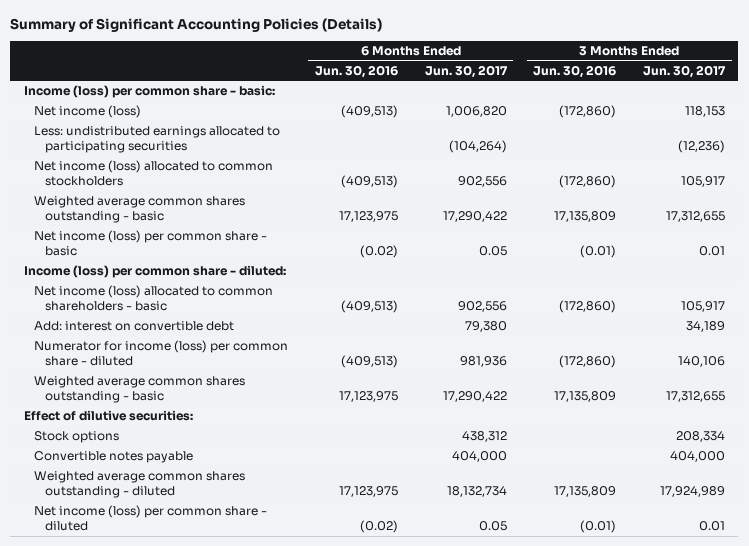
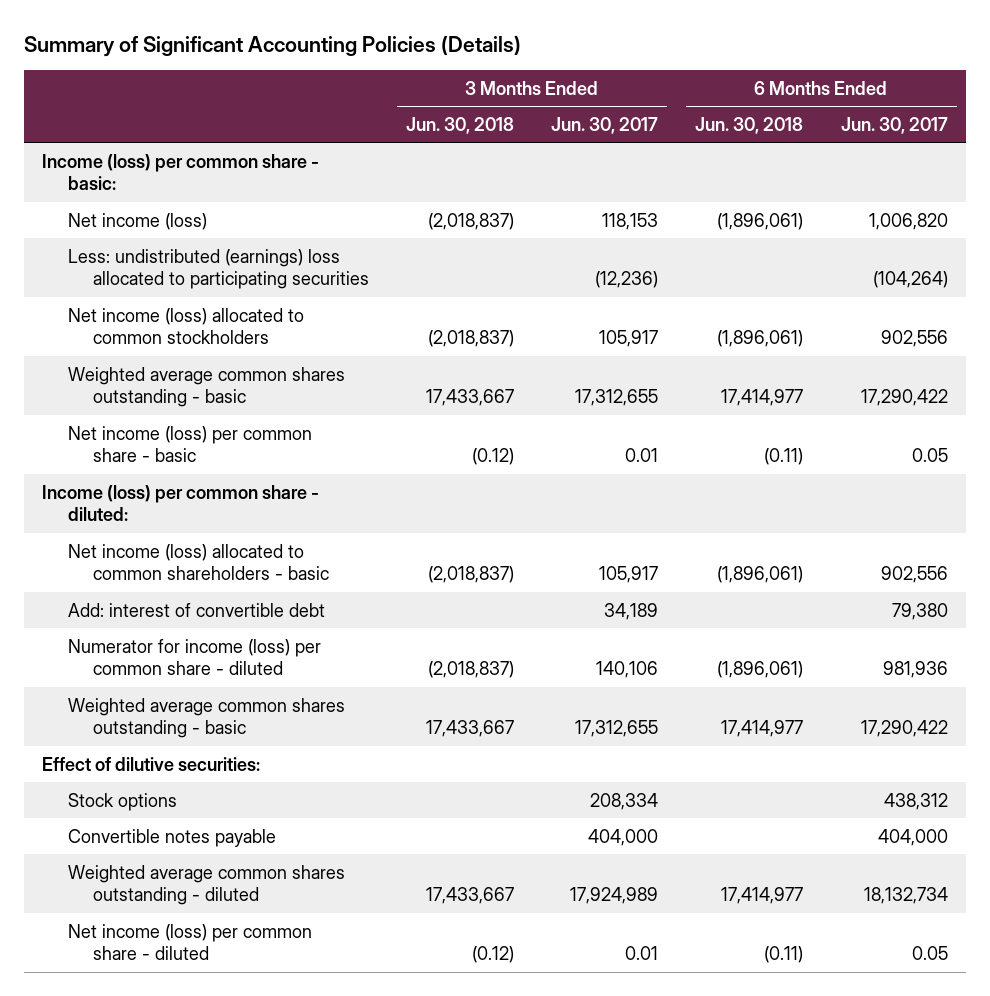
[314,64,398,78] Jun. 30, 2016 -> none
[533,64,617,78] Jun. 30, 2016 -> none
none -> [406,116,515,134] Jun. 30, 2018
none -> [695,116,804,134] Jun. 30, 2018
[34,126,281,154] Less: undistributed earnings allocated to participating securities -> [67,248,369,290] Less: undistributed (earnings) loss allocated to participating securities
[34,321,235,332] Add: interest on convertible debt -> [67,602,325,617] Add: interest of convertible debt

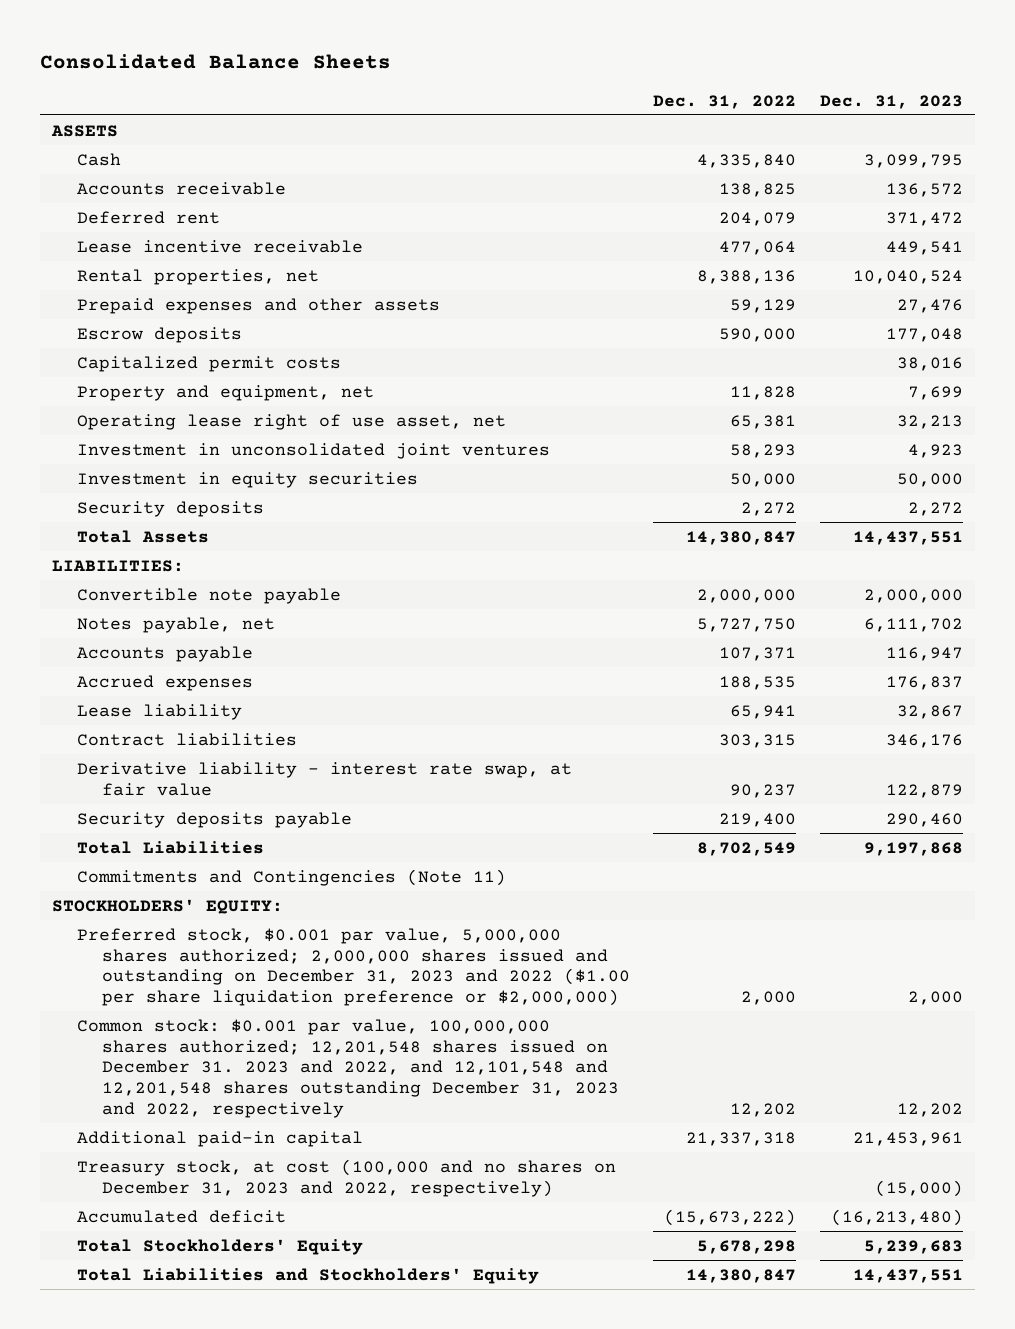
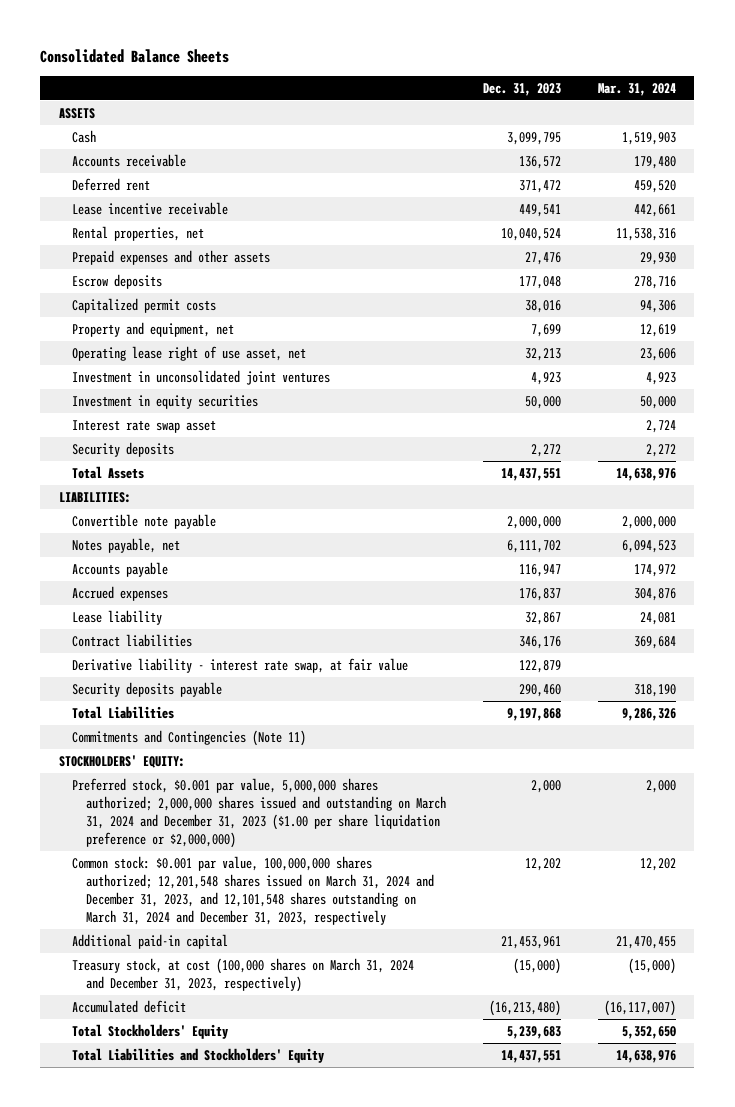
[653,94,797,109] Dec. 31, 2022 -> none
none -> [597,82,676,96] Mar. 31, 2024
none -> [72,419,217,433] Interest rate swap asset
[76,927,630,1007] Preferred stock, $0.001 par value, 5,000,000 shares authorized; 2,000,000 shares issued and outstanding on December 31, 2023 and 2022 ($1.00 per share liquidation preference or $2,000,000) -> [72,777,446,848] Preferred stock, $0.001 par value, 5,000,000 shares authorized; 2,000,000 shares issued and outstanding on March 31, 2024 and December 31, 2023 ($1.00 per share liquidation preference or $2,000,000)
[76,1018,619,1119] Common stock: $0.001 par value, 100,000,000 shares authorized; 12,201,548 shares issued on December 31. 2023 and 2022, and 12,101,548 and 12,201,548 shares outstanding December 31, 2023 and 2022, respectively -> [72,855,434,925] Common stock: $0.001 par value, 100,000,000 shares authorized; 12,201,548 shares issued on March 31, 2024 and December 31, 2023, and 12,101,548 shares outstanding on March 31, 2024 and December 31, 2023, respectively
[76,1158,616,1197] Treasury stock, at cost (100,000 and no shares on December 31, 2023 and 2022, respectively) -> [72,957,415,992] Treasury stock, at cost (100,000 shares on March 31, 2024 and December 31, 2023, respectively)

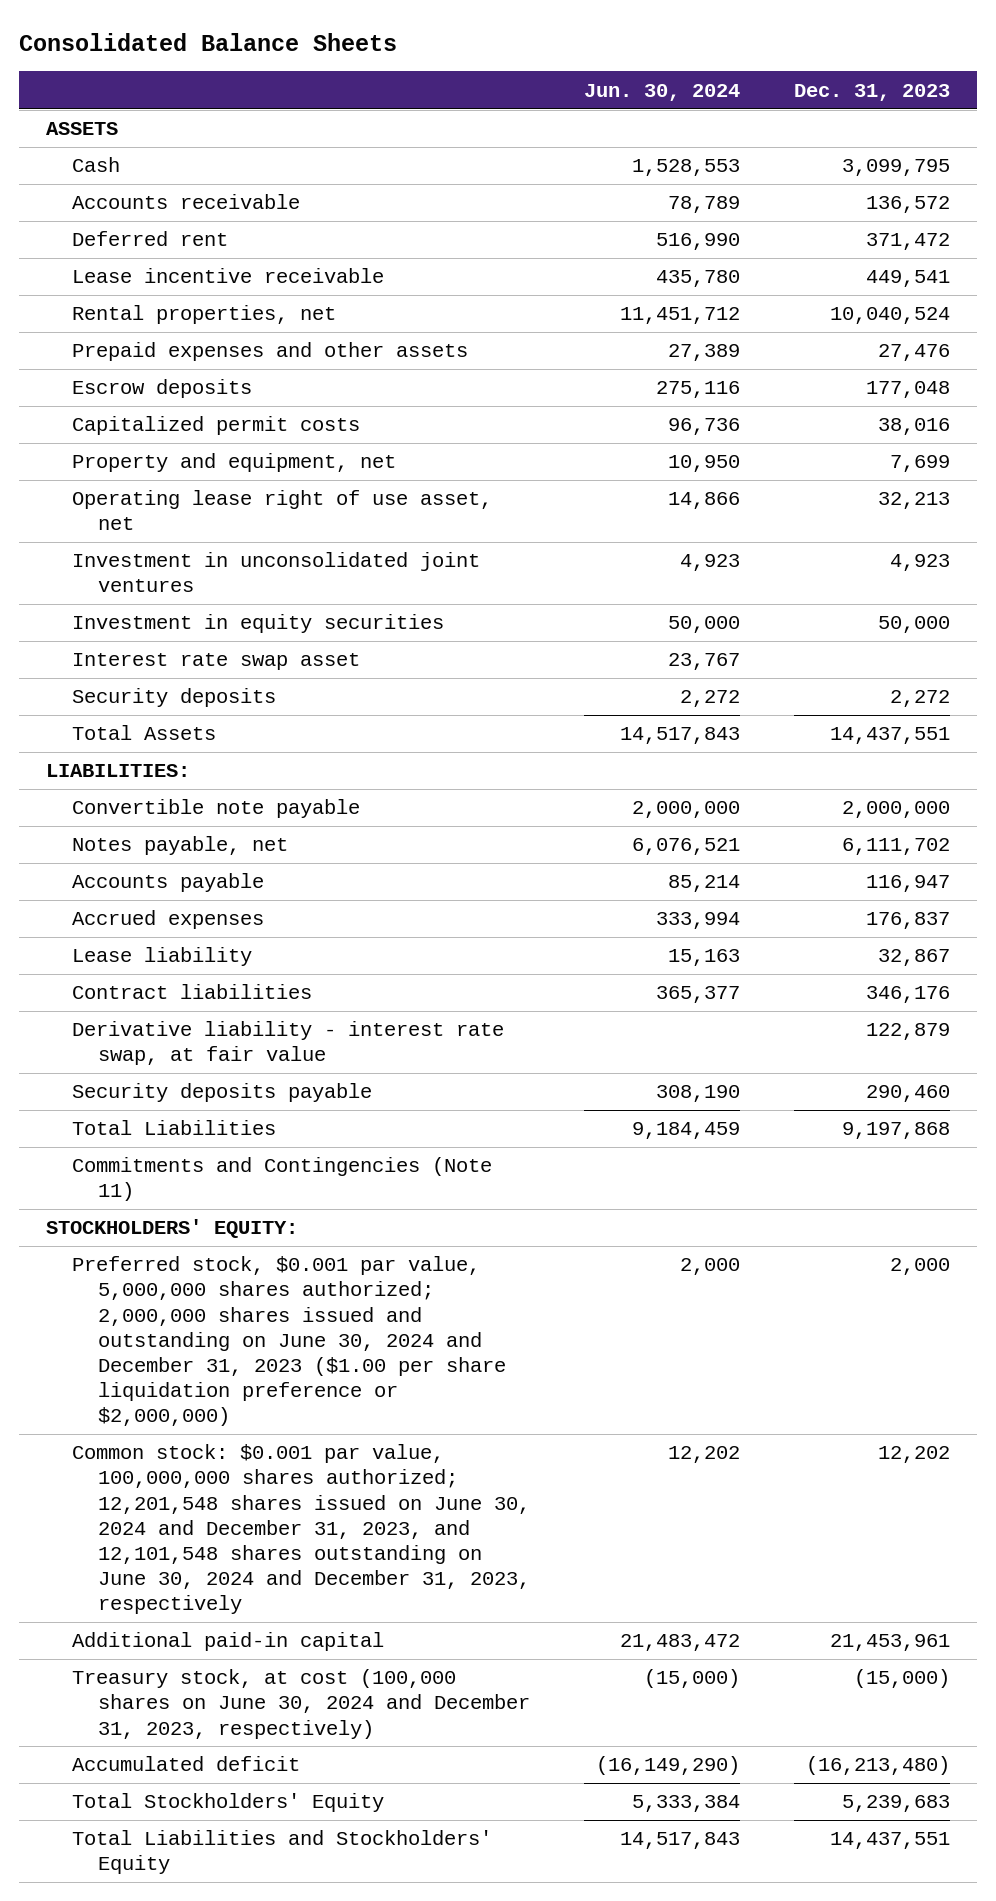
[597,82,676,96] Mar. 31, 2024 -> none
none -> [583,83,740,101] Jun. 30, 2024
[72,777,446,848] Preferred stock, $0.001 par value, 5,000,000 shares authorized; 2,000,000 shares issued and outstanding on March 31, 2024 and December 31, 2023 ($1.00 per share liquidation preference or $2,000,000) -> [72,1256,506,1426] Preferred stock, $0.001 par value, 5,000,000 shares authorized; 2,000,000 shares issued and outstanding on June 30, 2024 and December 31, 2023 ($1.00 per share liquidation preference or $2,000,000)
[72,855,434,925] Common stock: $0.001 par value, 100,000,000 shares authorized; 12,201,548 shares issued on March 31, 2024 and December 31, 2023, and 12,101,548 shares outstanding on March 31, 2024 and December 31, 2023, respectively -> [72,1444,530,1614] Common stock: $0.001 par value, 100,000,000 shares authorized; 12,201,548 shares issued on June 30, 2024 and December 31, 2023, and 12,101,548 shares outstanding on June 30, 2024 and December 31, 2023, respectively
[72,957,415,992] Treasury stock, at cost (100,000 shares on March 31, 2024 and December 31, 2023, respectively) -> [72,1669,530,1739] Treasury stock, at cost (100,000 shares on June 30, 2024 and December 31, 2023, respectively)

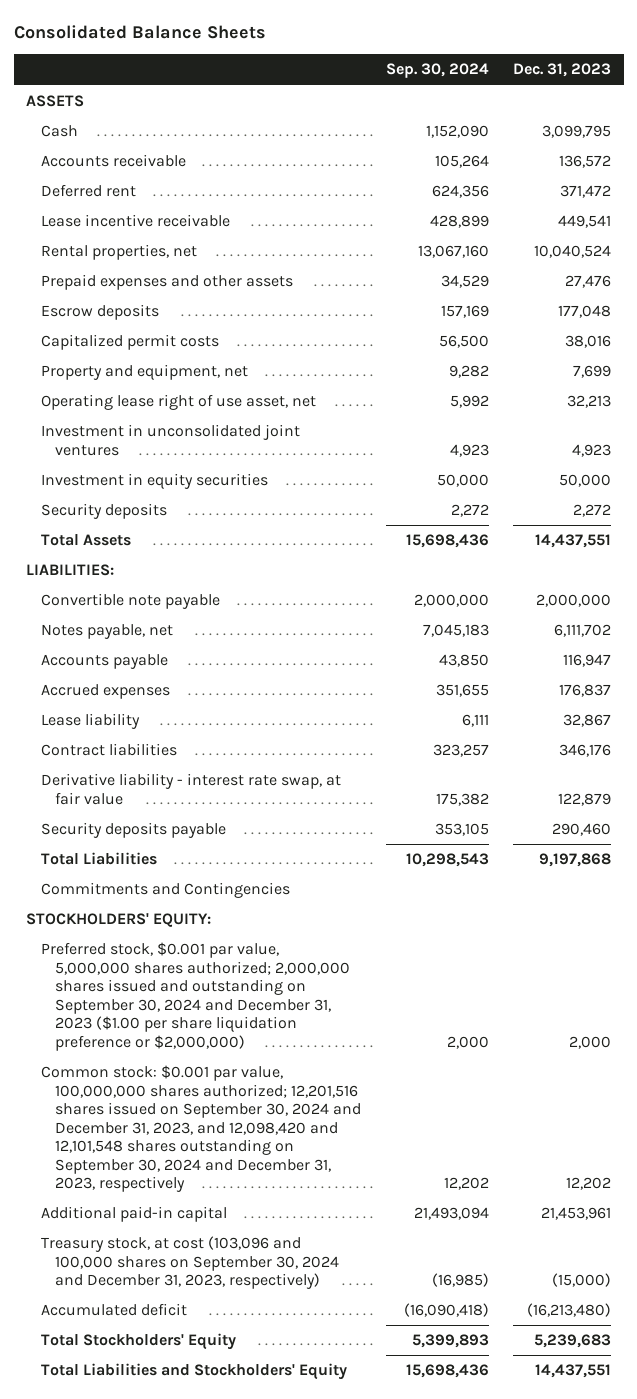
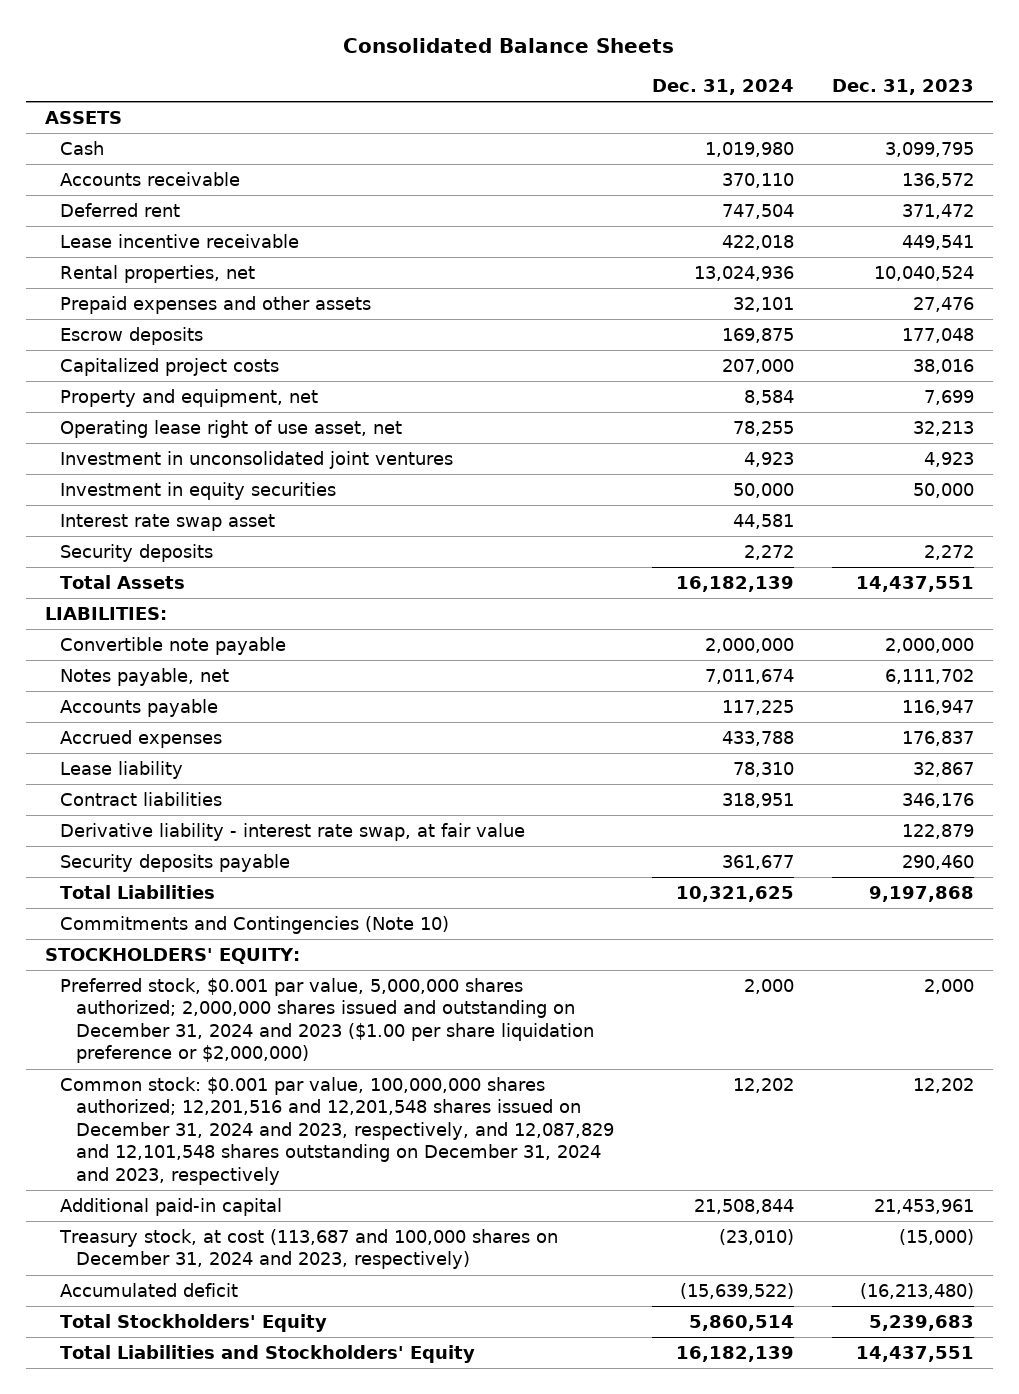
[385,63,489,79] Sep. 30, 2024 -> none
none -> [651,79,794,96] Dec. 31, 2024
[40,334,219,351] Capitalized permit costs -> [60,357,280,376] Capitalized project costs
none -> [60,513,276,531] Interest rate swap asset
[40,882,290,899] Commitments and Contingencies -> [60,915,450,934] Commitments and Contingencies (Note 10)
[40,942,350,1051] Preferred stock, $0.001 par value, 5,000,000 shares authorized; 2,000,000 shares issued and outstanding on September 30, 2024 and December 31, 2023 ($1.00 per share liquidation preference or $2,000,000) -> [60,977,594,1064] Preferred stock, $0.001 par value, 5,000,000 shares authorized; 2,000,000 shares issued and outstanding on December 31, 2024 and 2023 ($1.00 per share liquidation preference or $2,000,000)
[40,1065,361,1193] Common stock: $0.001 par value, 100,000,000 shares authorized; 12,201,516 shares issued on September 30, 2024 and December 31, 2023, and 12,098,420 and 12,101,548 shares outstanding on September 30, 2024 and December 31, 2023, respectively -> [60,1076,614,1186] Common stock: $0.001 par value, 100,000,000 shares authorized; 12,201,516 and 12,201,548 shares issued on December 31, 2024 and 2023, respectively, and 12,087,829 and 12,101,548 shares outstanding on December 31, 2024 and 2023, respectively
[40,1236,339,1290] Treasury stock, at cost (103,096 and 100,000 shares on September 30, 2024 and December 31, 2023, respectively) -> [59,1228,559,1270] Treasury stock, at cost (113,687 and 100,000 shares on December 31, 2024 and 2023, respectively)

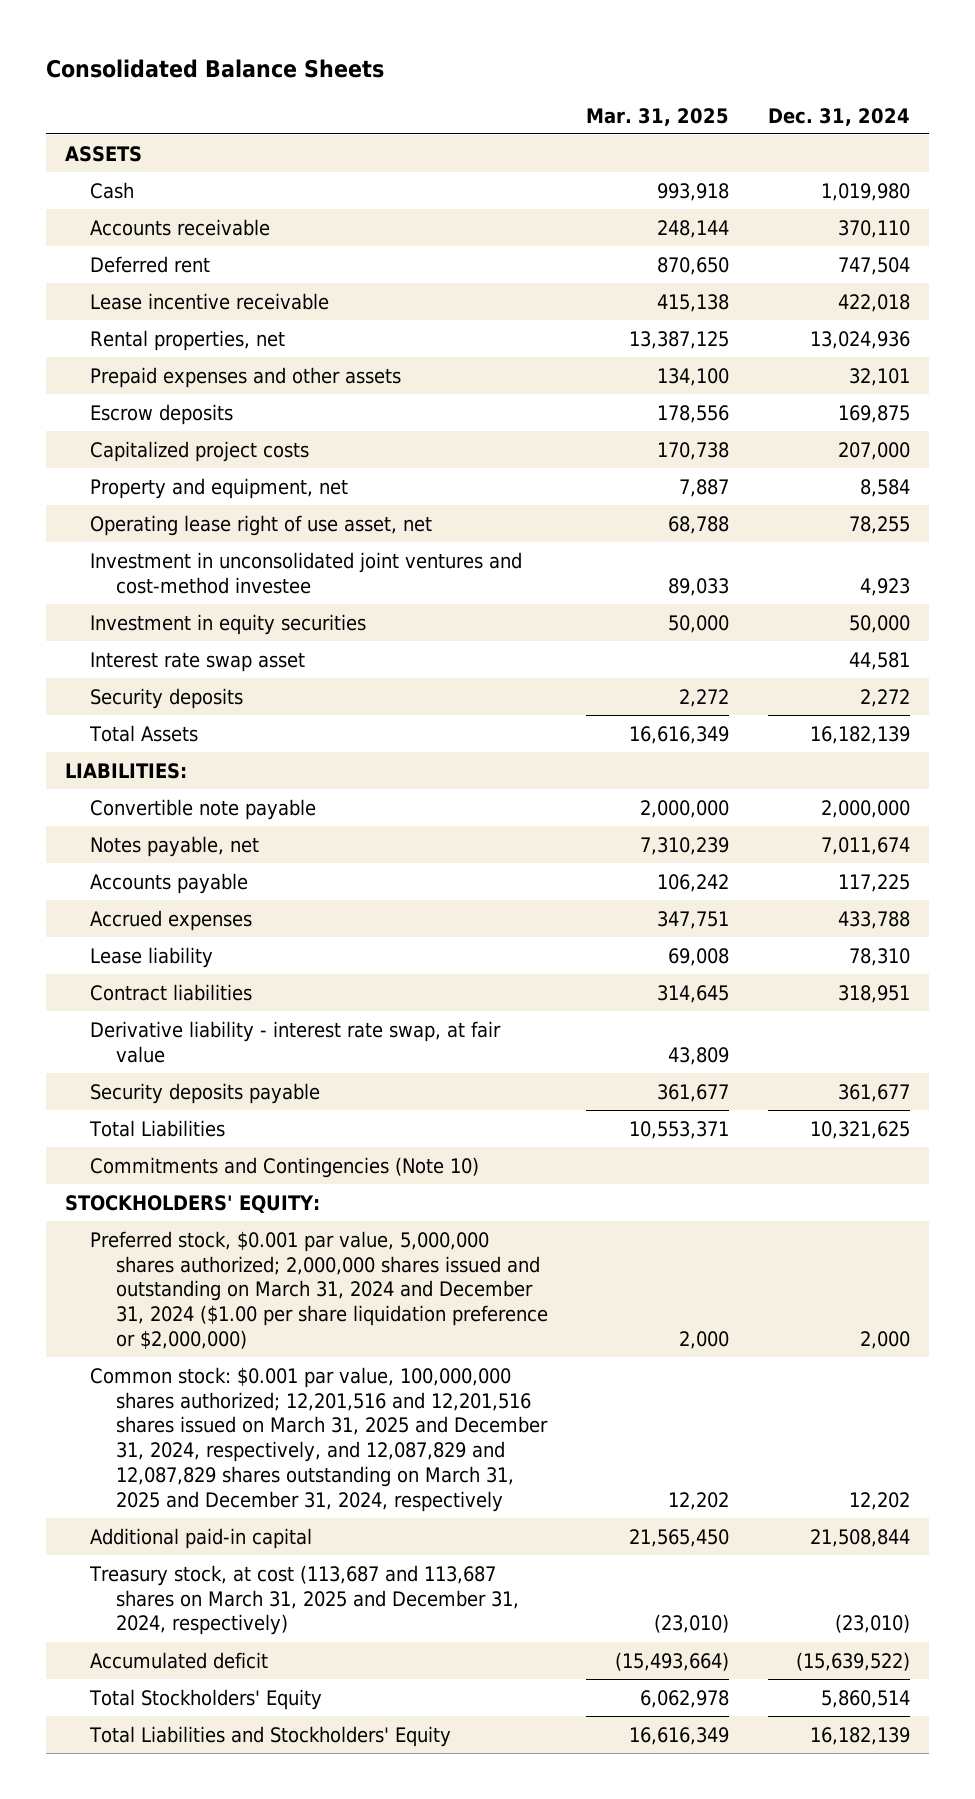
[831,79,974,96] Dec. 31, 2023 -> none
none -> [586,107,730,126] Mar. 31, 2025
[60,450,454,469] Investment in unconsolidated joint ventures -> [90,551,523,594] Investment in unconsolidated joint ventures and cost-method investee
[60,977,594,1064] Preferred stock, $0.001 par value, 5,000,000 shares authorized; 2,000,000 shares issued and outstanding on December 31, 2024 and 2023 ($1.00 per share liquidation preference or $2,000,000) -> [90,1230,548,1350] Preferred stock, $0.001 par value, 5,000,000 shares authorized; 2,000,000 shares issued and outstanding on March 31, 2024 and December 31, 2024 ($1.00 per share liquidation preference or $2,000,000)
[60,1076,614,1186] Common stock: $0.001 par value, 100,000,000 shares authorized; 12,201,516 and 12,201,548 shares issued on December 31, 2024 and 2023, respectively, and 12,087,829 and 12,101,548 shares outstanding on December 31, 2024 and 2023, respectively -> [90,1366,548,1513] Common stock: $0.001 par value, 100,000,000 shares authorized; 12,201,516 and 12,201,516 shares issued on March 31, 2025 and December 31, 2024, respectively, and 12,087,829 and 12,087,829 shares outstanding on March 31, 2025 and December 31, 2024, respectively
[59,1228,559,1270] Treasury stock, at cost (113,687 and 100,000 shares on December 31, 2024 and 2023, respectively) -> [89,1564,519,1636] Treasury stock, at cost (113,687 and 113,687 shares on March 31, 2025 and December 31, 2024, respectively)

